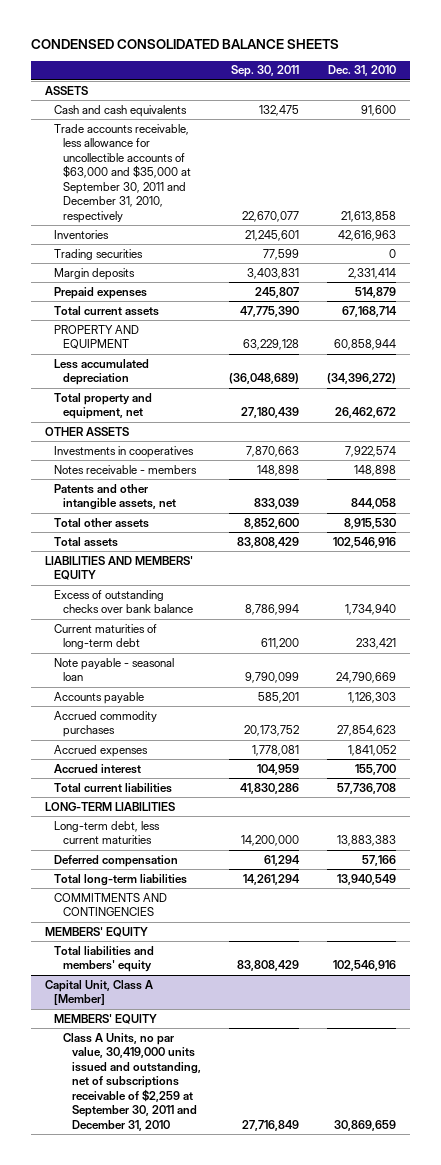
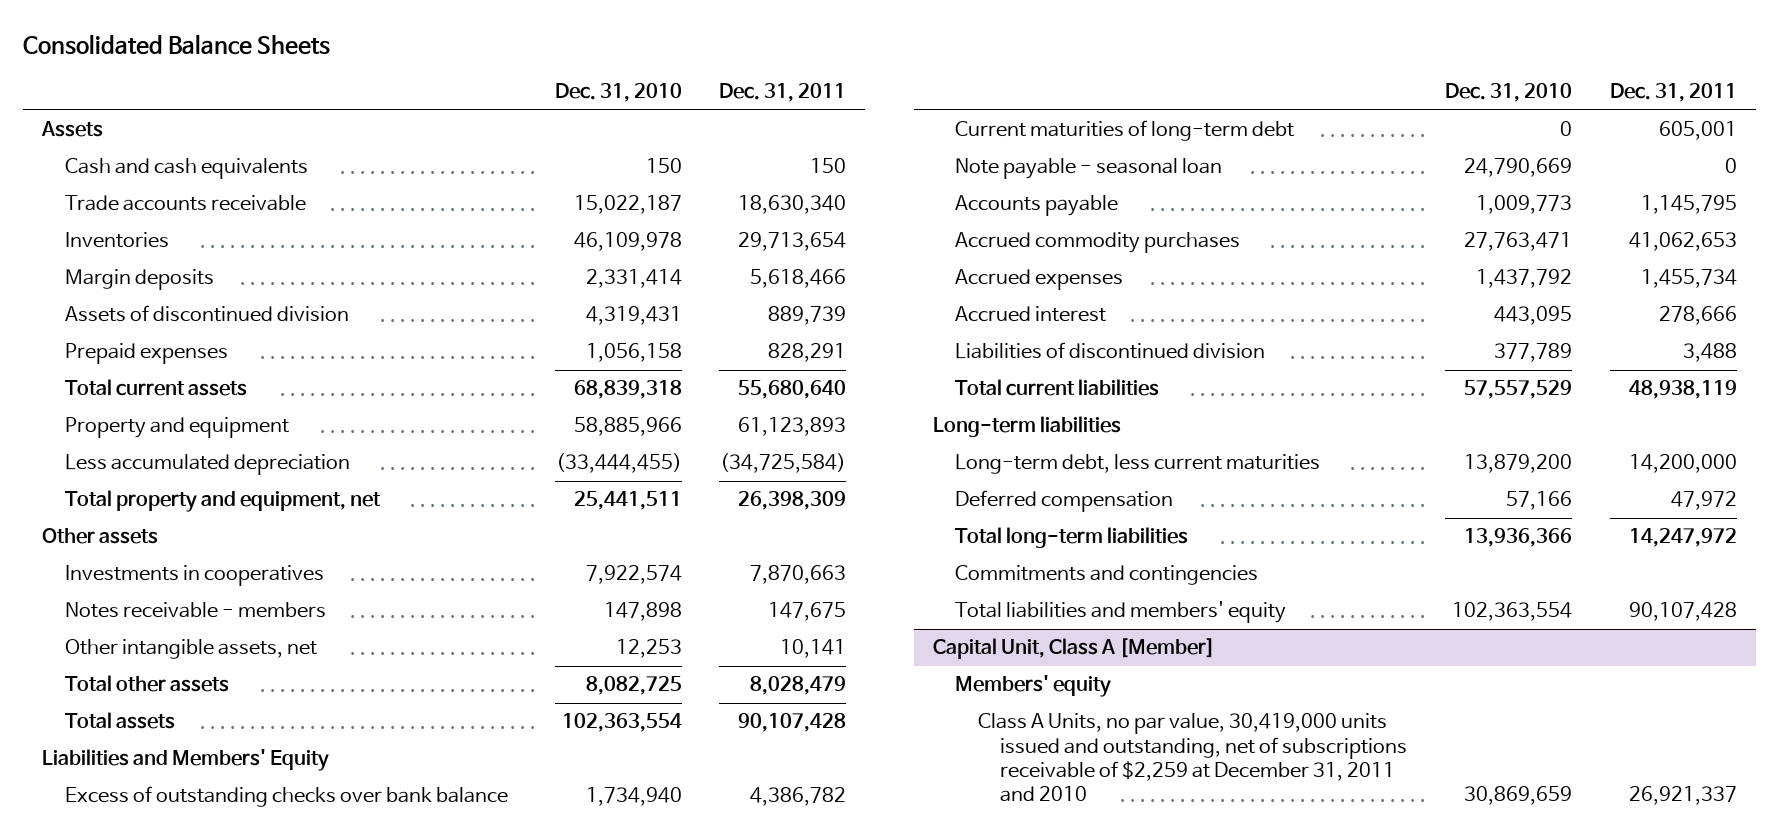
[30,38,339,49] CONDENSED CONSOLIDATED BALANCE SHEETS -> [23,34,331,56] Consolidated Balance Sheets
[231,65,300,78] Sep. 30, 2011 -> none
none -> [719,83,847,103] Dec. 31, 2011
[53,123,191,223] Trade accounts receivable, less allowance for uncollectible accounts of $63,000 and $35,000 at September 30, 2011 and December 31, 2010, respectively -> none
[53,248,143,260] Trading securities -> none
[44,85,88,95] ASSETS -> [41,121,104,138] Assets
[361,104,397,116] 91,600 -> [645,158,682,174] 150
none -> [64,195,306,212] Trade accounts receivable
[338,229,397,241] 42,616,963 -> [573,232,682,252] 46,109,978
none -> [64,305,349,323] Assets of discontinued division
[355,286,397,298] 514,879 -> [585,343,682,363] 1,056,158
[342,305,398,317] 67,168,714 -> [573,380,682,400] 68,839,318
[53,324,139,350] PROPERTY AND EQUIPMENT -> [64,417,289,439] Property and equipment
[334,339,397,351] 60,858,944 -> [573,417,682,437] 58,885,966
[327,373,397,385] (34,396,272) -> [555,453,682,474] (33,444,455)
[335,407,397,419] 26,462,672 -> [573,491,682,511] 25,441,511
[44,426,129,436] OTHER ASSETS -> [42,528,159,545] Other assets
[354,464,397,476] 148,898 -> [603,602,682,622] 147,898
[53,483,176,511] Patents and other intangible assets, net -> [64,639,317,660] Other intangible assets, net
[351,498,397,510] 844,058 -> [615,639,682,659] 12,253
[344,517,397,529] 8,915,530 -> [585,676,682,696] 8,082,725
[333,536,397,548] 102,546,916 -> [561,713,682,733] 102,363,554
[44,555,193,581] LIABILITIES AND MEMBERS' EQUITY -> [42,749,330,772] Liabilities and Members' Equity
[356,638,397,650] 233,421 -> [1560,121,1573,137] 0
[348,691,397,703] 1,126,303 -> [1476,195,1573,215] 1,009,773
[337,725,397,737] 27,854,623 -> [1464,232,1573,252] 27,763,471
[348,744,397,756] 1,841,052 -> [1476,269,1573,289] 1,437,792
[355,763,397,775] 155,700 -> [1494,306,1573,326] 443,095
none -> [955,342,1266,360] Liabilities of discontinued division
[337,782,397,794] 57,736,708 -> [1464,380,1573,400] 57,557,529
[44,801,175,811] LONG-TERM LIABILITIES -> [932,416,1121,438] Long-term liabilities
[337,835,397,847] 13,883,383 -> [1464,454,1573,474] 13,879,200
[44,926,148,937] MEMBERS' EQUITY -> none
[337,873,397,885] 13,940,549 -> [1464,528,1573,548] 13,936,366
[53,892,167,917] COMMITMENTS AND CONTINGENCIES -> [955,565,1259,586] Commitments and contingencies
[333,960,397,972] 102,546,916 -> [1452,602,1573,622] 102,363,554
[53,1013,157,1024] MEMBERS' EQUITY -> [955,675,1112,698] Members' equity
[62,1032,202,1131] Class A Units, no par value, 30,419,000 units issued and outstanding, net of subscriptions receivable of $2,259 at September 30, 2011 and December 31, 2010 -> [977,713,1408,802] Class A Units, no par value, 30,419,000 units issued and outstanding, net of subscriptions receivable of $2,259 at December 31, 2011 and 2010

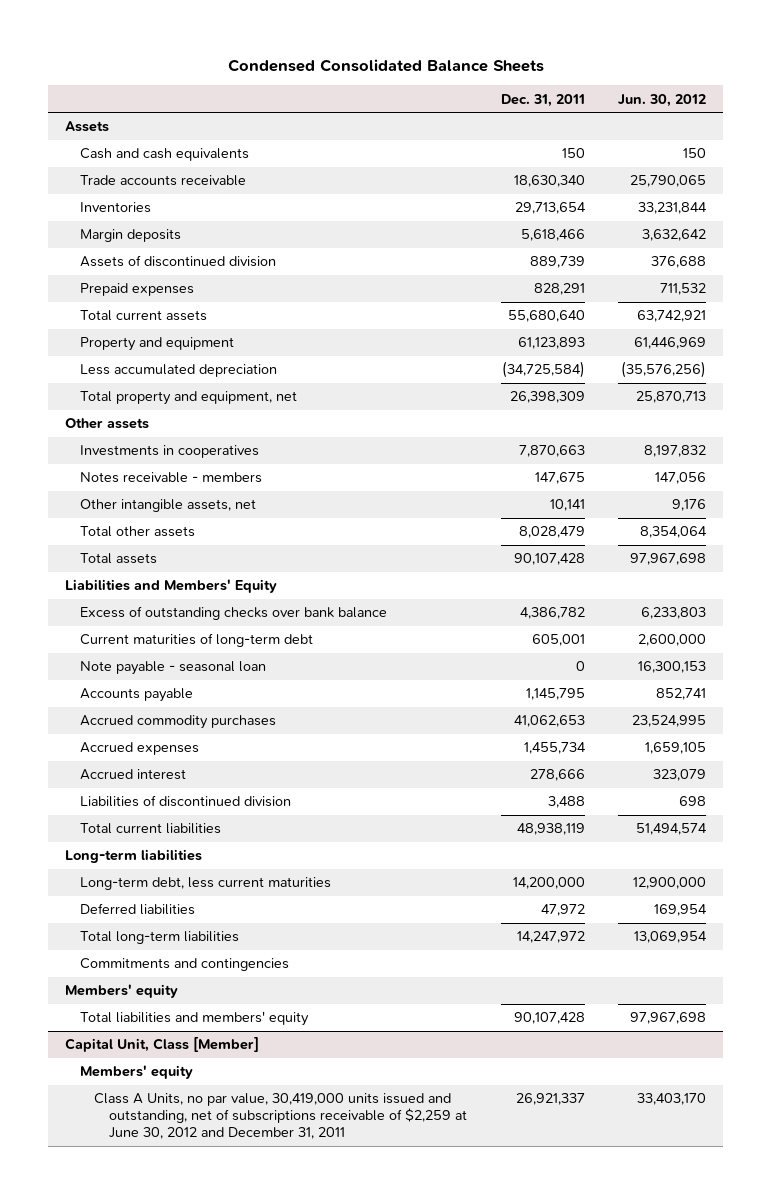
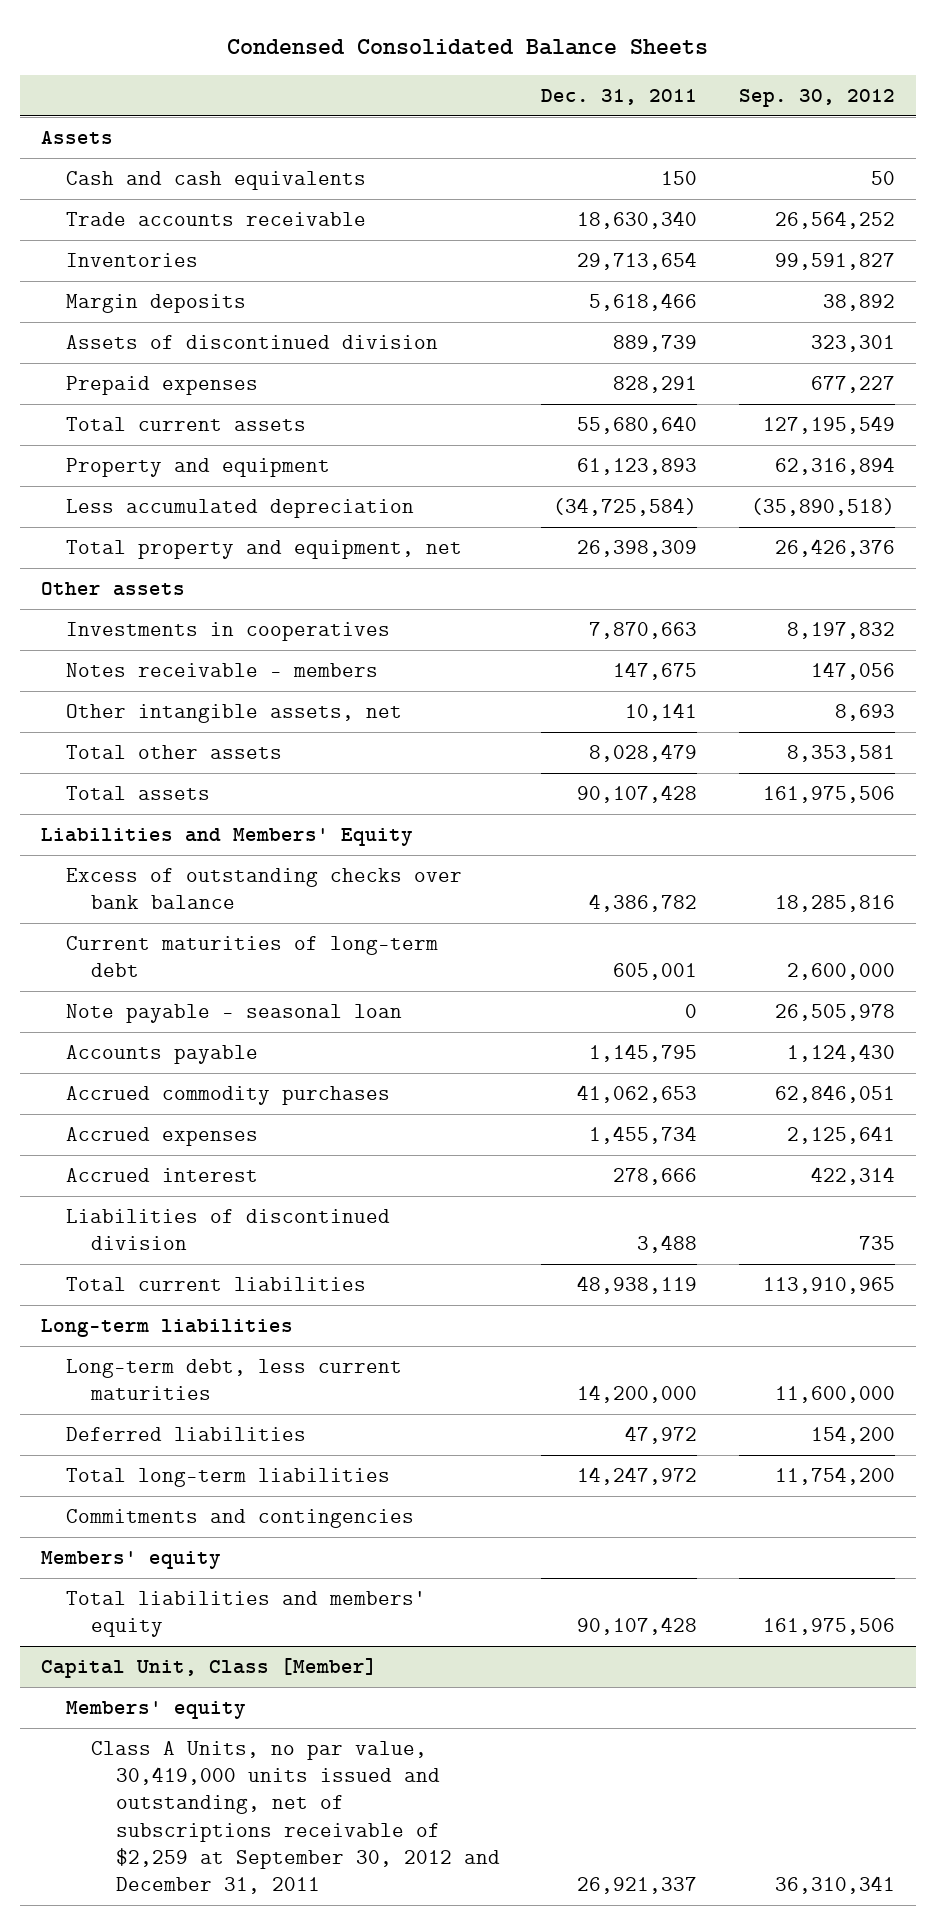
[618,93,707,107] Jun. 30, 2012 -> none
none -> [739,88,896,107] Sep. 30, 2012
[94,1093,467,1140] Class A Units, no par value, 30,419,000 units issued and outstanding, net of subscriptions receivable of $2,259 at June 30, 2012 and December 31, 2011 -> [90,1740,500,1895] Class A Units, no par value, 30,419,000 units issued and outstanding, net of subscriptions receivable of $2,259 at September 30, 2012 and December 31, 2011

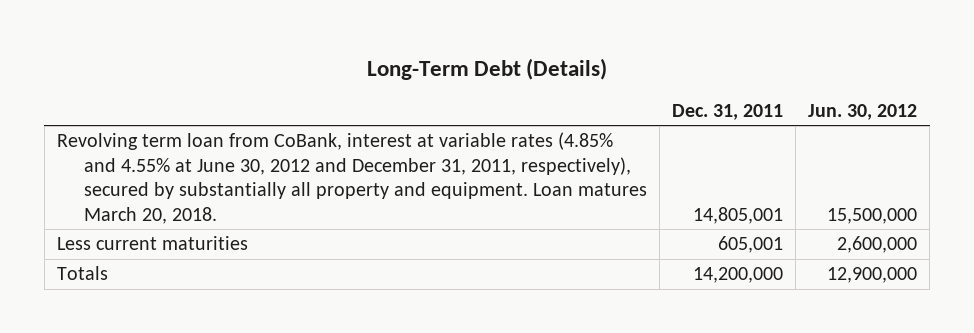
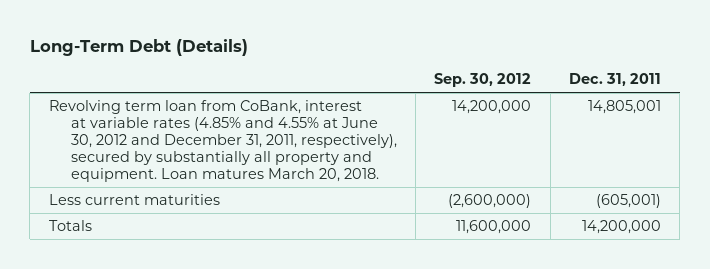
[808,104,918,121] Jun. 30, 2012 -> none
none -> [434,73,532,88] Sep. 30, 2012
[717,236,783,254] 605,001 -> [595,193,661,208] (605,001)

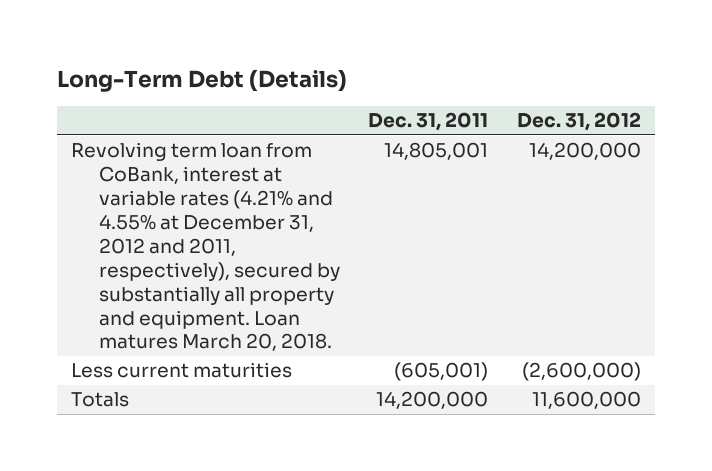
[434,73,532,88] Sep. 30, 2012 -> none
none -> [516,112,641,132] Dec. 31, 2012
[48,99,397,182] Revolving term loan from CoBank, interest at variable rates (4.85% and 4.55% at June 30, 2012 and December 31, 2011, respectively), secured by substantially all property and equipment. Loan matures March 20, 2018. -> [71,142,340,352] Revolving term loan from CoBank, interest at variable rates (4.21% and 4.55% at December 31, 2012 and 2011, respectively), secured by substantially all property and equipment. Loan matures March 20, 2018.

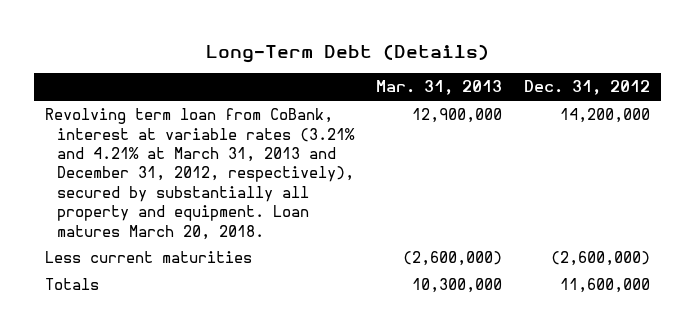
[368,112,489,132] Dec. 31, 2011 -> none
none -> [375,80,502,96] Mar. 31, 2013
[71,142,340,352] Revolving term loan from CoBank, interest at variable rates (4.21% and 4.55% at December 31, 2012 and 2011, respectively), secured by substantially all property and equipment. Loan matures March 20, 2018. -> [45,108,355,240] Revolving term loan from CoBank, interest at variable rates (3.21% and 4.21% at March 31, 2013 and December 31, 2012, respectively), secured by substantially all property and equipment. Loan matures March 20, 2018.

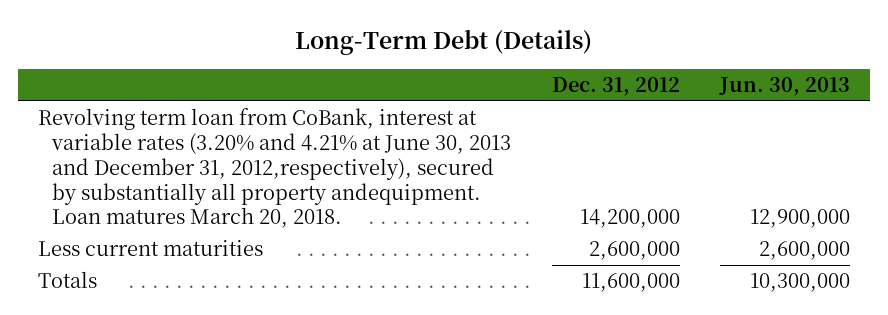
[375,80,502,96] Mar. 31, 2013 -> none
none -> [719,76,851,96] Jun. 30, 2013
[45,108,355,240] Revolving term loan from CoBank, interest at variable rates (3.21% and 4.21% at March 31, 2013 and December 31, 2012, respectively), secured by substantially all property and equipment. Loan matures March 20, 2018. -> [38,108,512,229] Revolving term loan from CoBank, interest at variable rates (3.20% and 4.21% at June 30, 2013 and December 31, 2012,respectively), secured by substantially all property andequipment. Loan matures March 20, 2018.
[550,251,650,267] (2,600,000) -> [588,241,680,261] 2,600,000

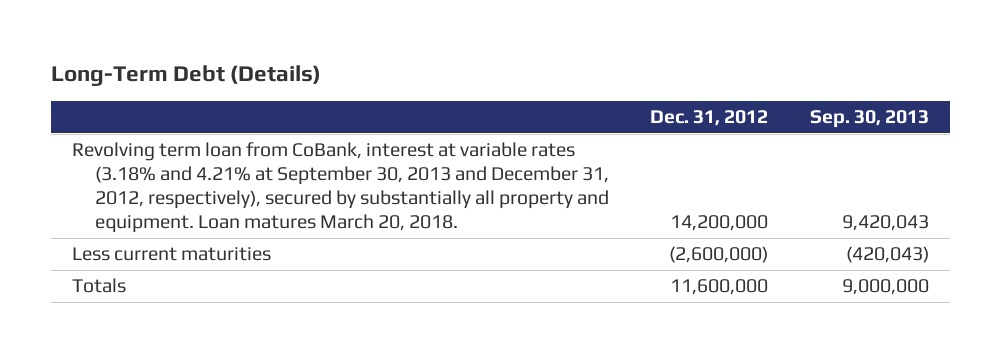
[719,76,851,96] Jun. 30, 2013 -> none
none -> [809,110,929,129] Sep. 30, 2013
[38,108,512,229] Revolving term loan from CoBank, interest at variable rates (3.20% and 4.21% at June 30, 2013 and December 31, 2012,respectively), secured by substantially all property andequipment. Loan matures March 20, 2018. -> [71,142,609,234] Revolving term loan from CoBank, interest at variable rates (3.18% and 4.21% at September 30, 2013 and December 31, 2012, respectively), secured by substantially all property and equipment. Loan matures March 20, 2018.
[588,241,680,261] 2,600,000 -> [669,246,769,264] (2,600,000)

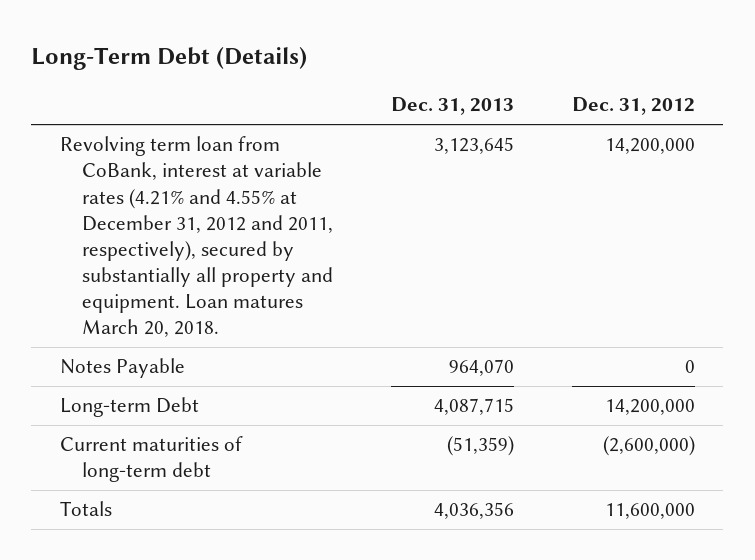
[809,110,929,129] Sep. 30, 2013 -> none
none -> [390,97,514,116] Dec. 31, 2013
[71,142,609,234] Revolving term loan from CoBank, interest at variable rates (3.18% and 4.21% at September 30, 2013 and December 31, 2012, respectively), secured by substantially all property and equipment. Loan matures March 20, 2018. -> [60,136,334,338] Revolving term loan from CoBank, interest at variable rates (4.21% and 4.55% at December 31, 2012 and 2011, respectively), secured by substantially all property and equipment. Loan matures March 20, 2018.
none -> [60,358,186,379] Notes Payable
none -> [60,397,200,418] Long-term Debt
[71,247,271,262] Less current maturities -> [60,436,244,483] Current maturities of long-term debt

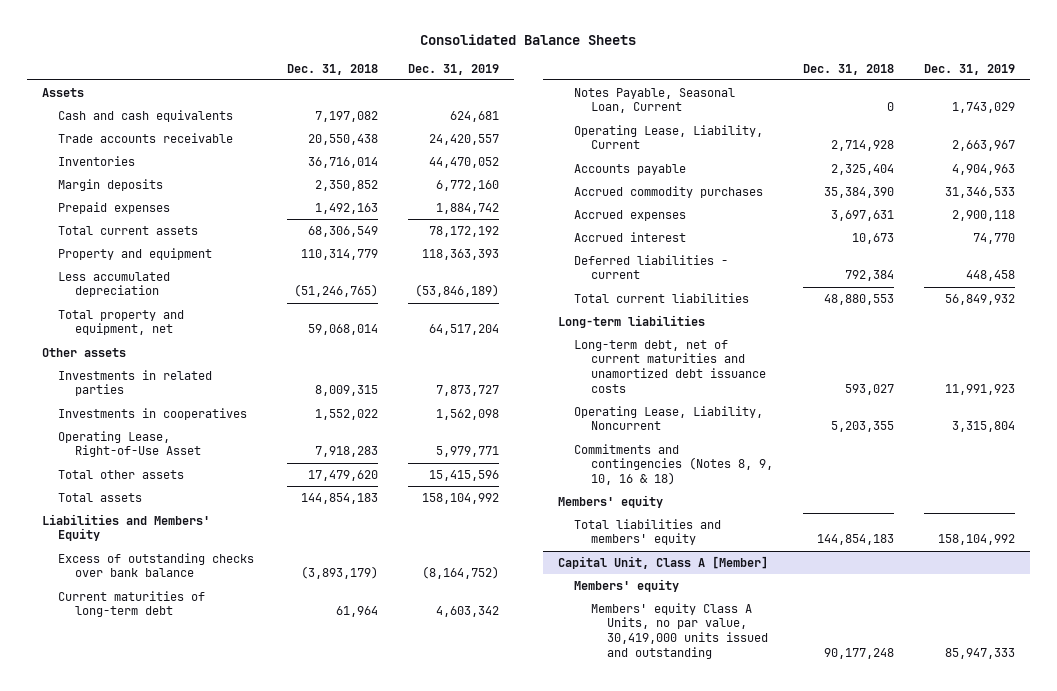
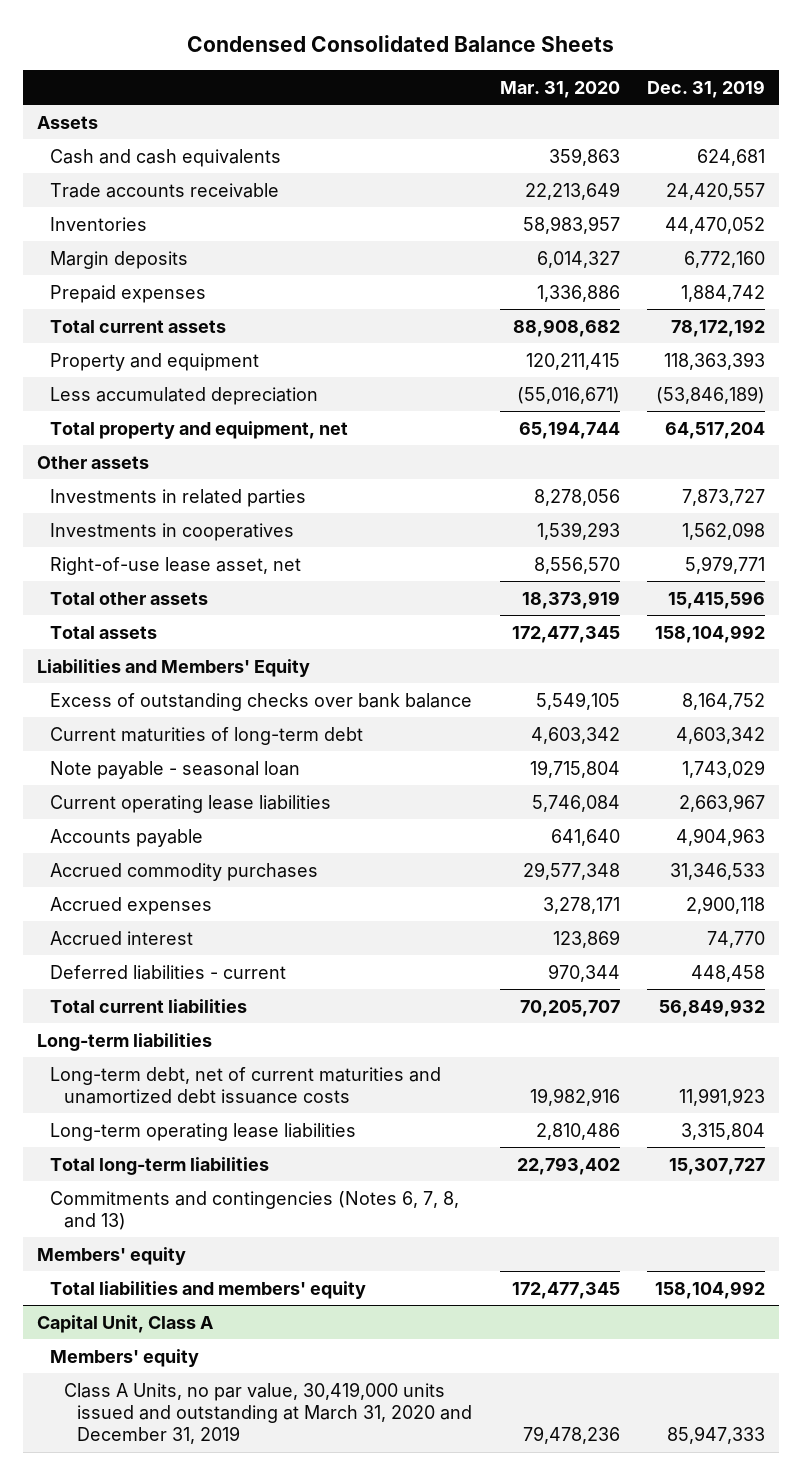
[420,33,637,45] Consolidated Balance Sheets -> [187,34,615,52] Condensed Consolidated Balance Sheets
[286,63,378,75] Dec. 31, 2018 -> none
none -> [499,80,620,98] Mar. 31, 2020
[58,430,201,458] Operating Lease, Right-of-Use Asset -> [50,556,302,575] Right-of-use lease asset, net
[421,566,499,580] (8,164,752) -> [682,692,766,710] 8,164,752
[574,87,736,114] Notes Payable, Seasonal Loan, Current -> [50,760,301,779] Note payable - seasonal loan
[574,124,764,150] Operating Lease, Liability, Current -> [50,794,332,813] Current operating lease liabilities
[574,405,764,431] Operating Lease, Liability, Noncurrent -> [50,1122,357,1141] Long-term operating lease liabilities
none -> [50,1156,270,1175] Total long-term liabilities
[574,443,773,485] Commitments and contingencies (Notes 8, 9, 10, 16 & 18) -> [50,1190,460,1230] Commitments and contingencies (Notes 6, 7, 8, and 13)
[558,555,769,569] Capital Unit, Class A [Member] -> [37,1314,214,1333] Capital Unit, Class A
[590,602,769,659] Members' equity Class A Units, no par value, 30,419,000 units issued and outstanding -> [63,1381,473,1445] Class A Units, no par value, 30,419,000 units issued and outstanding at March 31, 2020 and December 31, 2019

